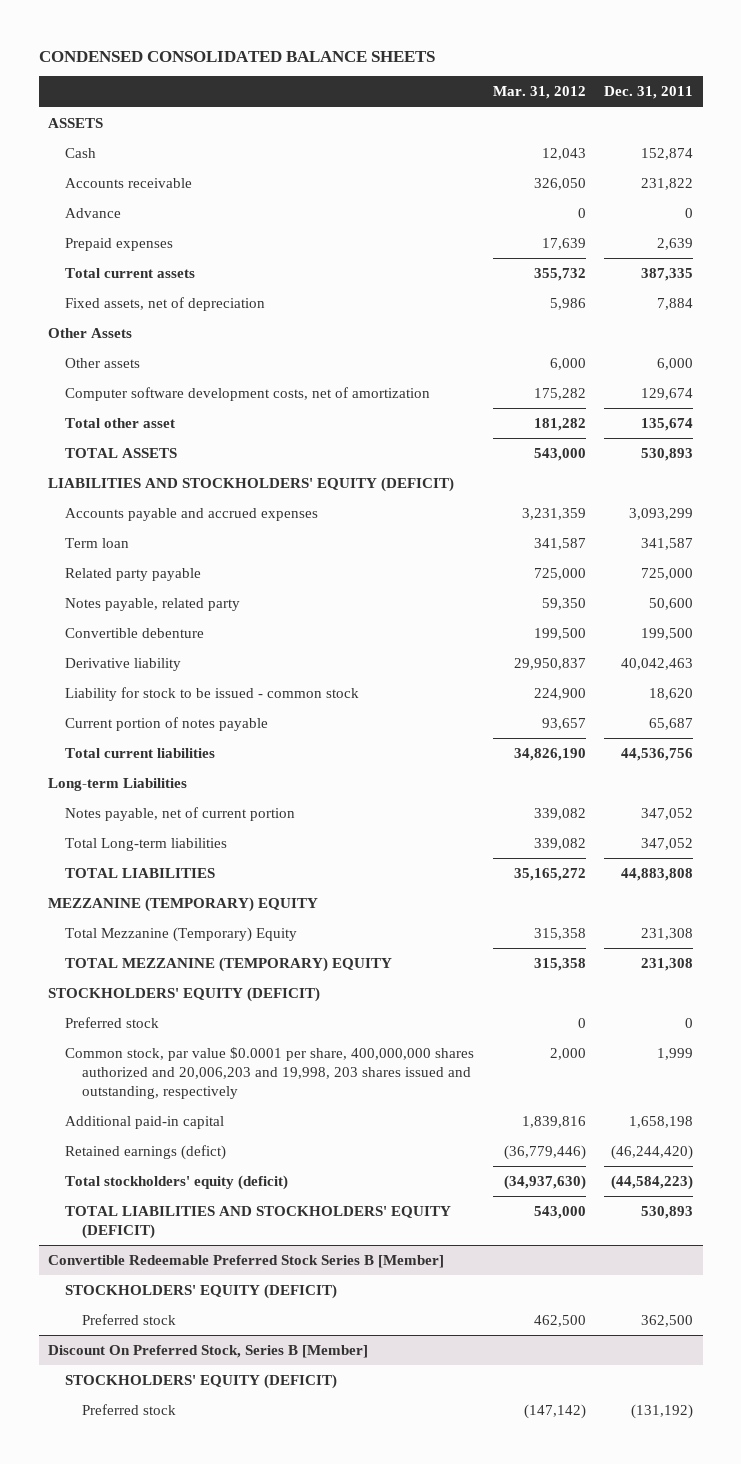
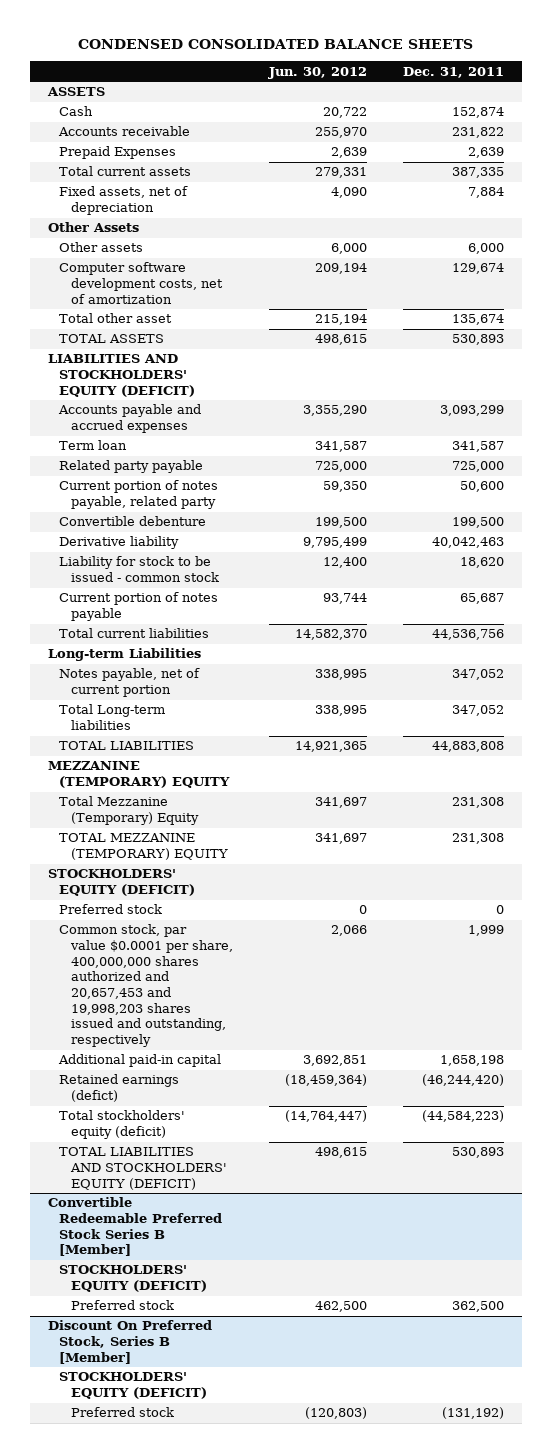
[492,86,586,100] Mar. 31, 2012 -> none
none -> [267,66,367,79] Jun. 30, 2012
[65,208,122,219] Advance -> none
[65,238,174,252] Prepaid expenses -> [59,146,177,160] Prepaid Expenses
[65,598,241,612] Notes payable, related party -> [59,480,219,510] Current portion of notes payable, related party
[65,1047,475,1099] Common stock, par value $0.0001 per share, 400,000,000 shares authorized and 20,006,203 and 19,998, 203 shares issued and outstanding, respectively -> [59,924,233,1048] Common stock, par value $0.0001 per share, 400,000,000 shares authorized and 20,657,453 and 19,998,203 shares issued and outstanding, respectively

